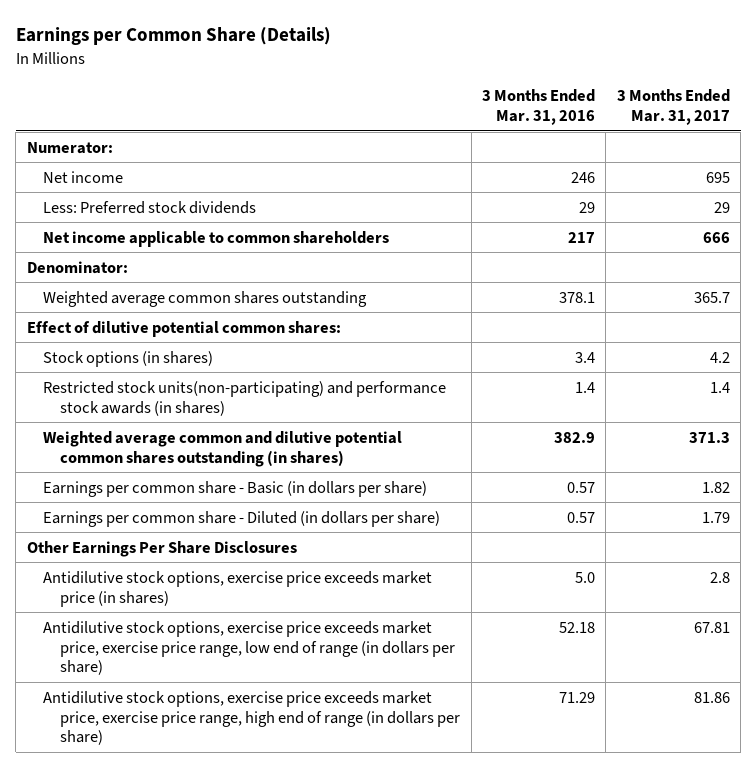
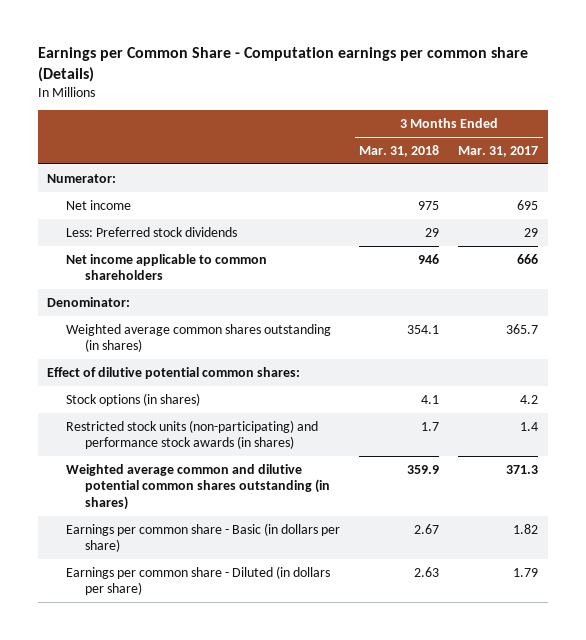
[15,27,331,46] Earnings per Common Share (Details) -> [37,47,528,83] Earnings per Common Share - Computation earnings per common share (Details)
[482,88,596,125] 3 Months Ended Mar. 31, 2016 -> none
none -> [359,144,440,157] Mar. 31, 2018
[43,290,368,307] Weighted average common shares outstanding -> [66,323,332,353] Weighted average common shares outstanding (in shares)
[43,380,447,416] Restricted stock units(non-participating) and performance stock awards (in shares) -> [66,419,319,450] Restricted stock units (non-participating) and performance stock awards (in shares)
[26,540,297,557] Other Earnings Per Share Disclosures -> none
[43,570,433,607] Antidilutive stock options, exercise price exceeds market price (in shares) -> none
[43,620,456,676] Antidilutive stock options, exercise price exceeds market price, exercise price range, low end of range (in dollars per share) -> none
[43,690,461,746] Antidilutive stock options, exercise price exceeds market price, exercise price range, high end of range (in dollars per share) -> none

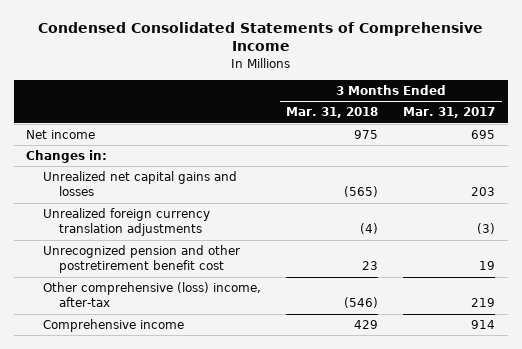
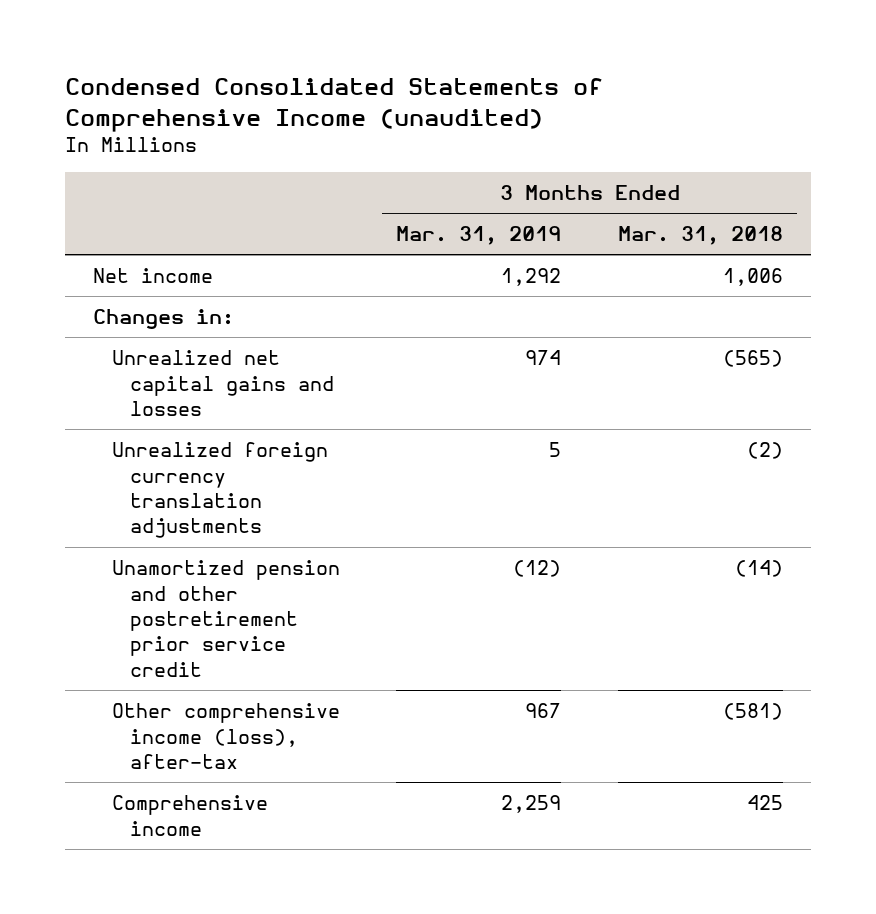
[37,21,483,52] Condensed Consolidated Statements of Comprehensive Income -> [64,78,603,132] Condensed Consolidated Statements of Comprehensive Income (unaudited)
[403,107,496,119] Mar. 31, 2017 -> none
none -> [396,226,562,246] Mar. 31, 2019
[353,130,378,140] 975 -> [722,268,783,287] 1,006
[359,223,378,235] (4) -> [746,442,783,460] (2)
[42,245,240,274] Unrecognized pension and other postretirement benefit cost -> [111,560,340,677] Unamortized pension and other postretirement prior service credit
[361,261,378,271] 23 -> [734,560,783,578] (14)
[42,282,261,308] Other comprehensive (loss) income, after-tax -> [111,703,340,769] Other comprehensive income (loss), after-tax
[343,297,378,309] (546) -> [722,703,783,721] (581)
[353,320,378,330] 429 -> [746,795,783,811] 425

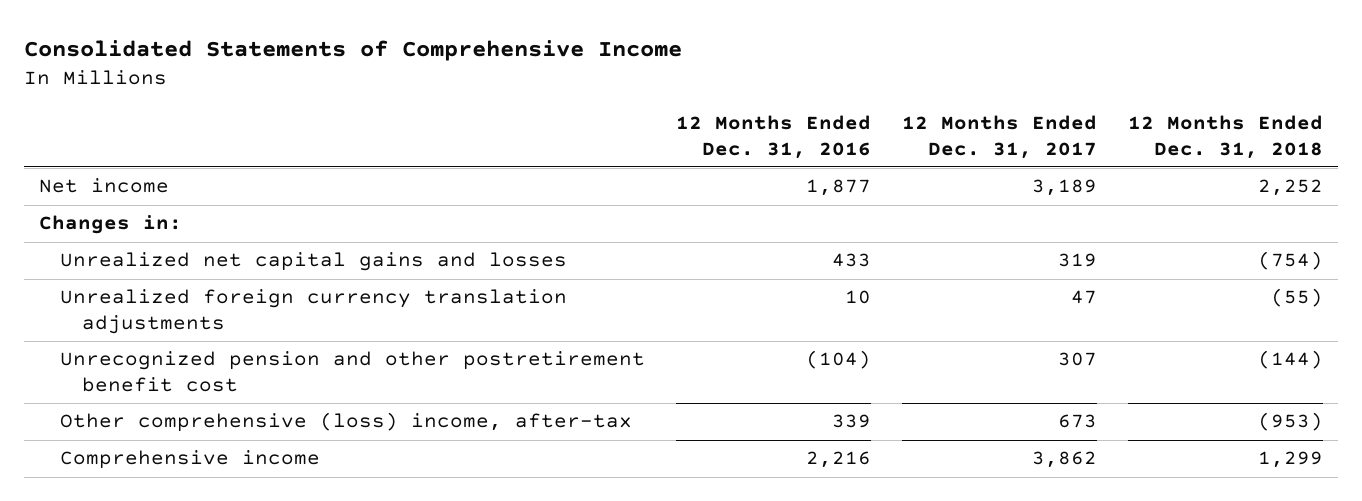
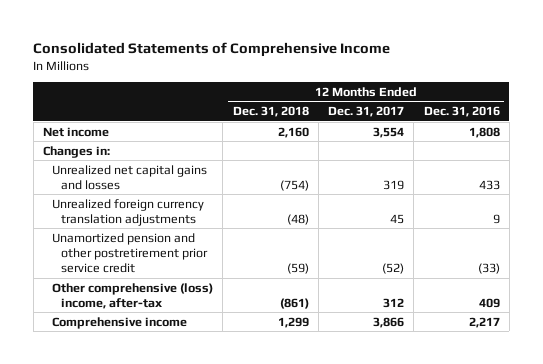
[806,179,872,197] 1,877 -> [468,126,500,138] 1,808
[1032,179,1098,197] 3,189 -> [373,126,405,138] 3,554
[1257,179,1323,197] 2,252 -> [277,126,309,138] 2,160
[845,290,872,305] 10 -> [492,213,500,224] 9
[1071,290,1098,305] 47 -> [390,213,405,224] 45
[1270,288,1323,308] (55) -> [286,213,309,225] (48)
[60,351,646,392] Unrecognized pension and other postretirement benefit cost -> [52,232,209,274] Unamortized pension and other postretirement prior service credit
[806,350,872,370] (104) -> [477,263,500,275] (33)
[1058,352,1098,367] 307 -> [382,263,405,275] (52)
[1257,350,1323,370] (144) -> [286,263,309,275] (59)
[832,414,872,429] 339 -> [478,297,500,308] 409
[1058,414,1098,429] 673 -> [383,297,405,308] 312
[1257,412,1323,432] (953) -> [279,297,309,309] (861)
[806,451,872,469] 2,216 -> [468,316,500,328] 2,217
[1032,451,1098,469] 3,862 -> [373,316,405,328] 3,866

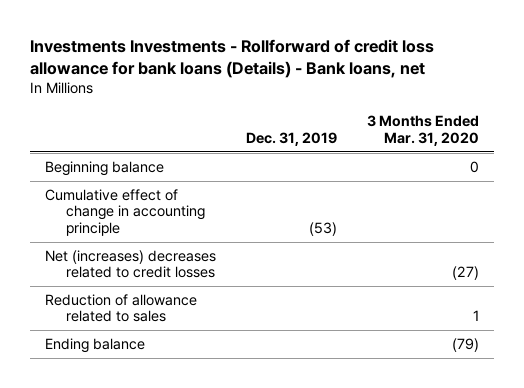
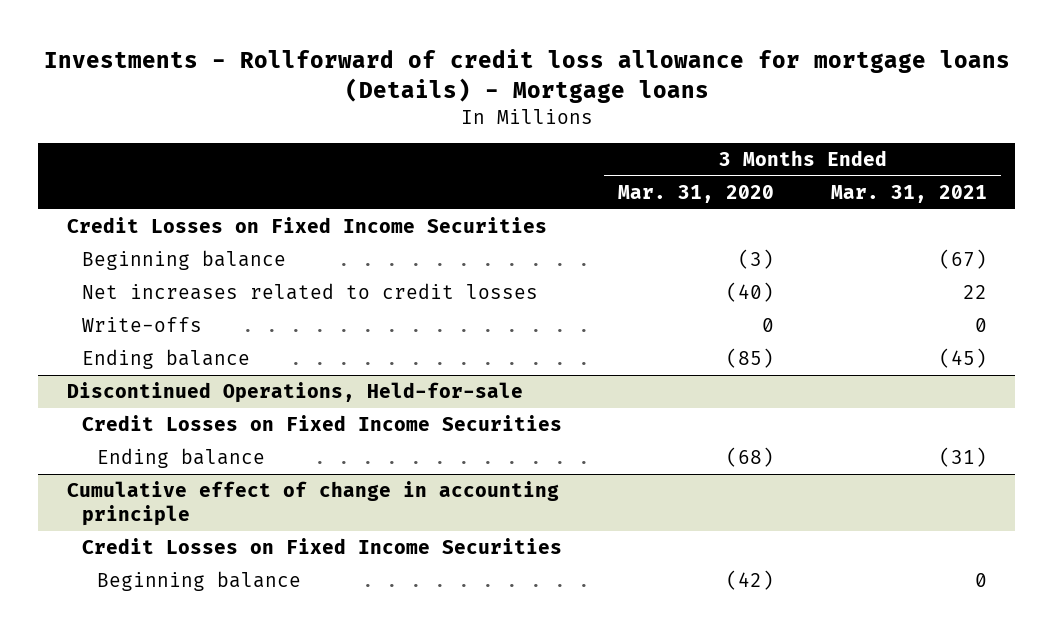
[29,38,434,78] Investments Investments - Rollforward of credit loss allowance for bank loans (Details) - Bank loans, net -> [43,49,1010,104] Investments - Rollforward of credit loss allowance for mortgage loans (Details) - Mortgage loans
[245,131,337,146] Dec. 31, 2019 -> none
none -> [830,185,987,204] Mar. 31, 2021
[44,188,205,236] Cumulative effect of change in accounting principle -> none
[44,293,197,323] Reduction of allowance related to sales -> none
none -> [66,217,547,234] Credit Losses on Fixed Income Securities
[469,160,479,173] 0 -> [738,249,775,270] (3)
[44,249,216,279] Net (increases) decreases related to credit losses -> [81,283,538,301] Net increases related to credit losses
[451,266,479,281] (27) -> [726,282,775,303] (40)
none -> [81,317,202,333] Write-offs
[451,337,479,352] (79) -> [726,348,775,369] (85)
none -> [66,382,523,404] Discontinued Operations, Held-for-sale
none -> [81,415,562,432] Credit Losses on Fixed Income Securities
none -> [96,448,265,469] Ending balance
none -> [66,481,559,527] Cumulative effect of change in accounting principle
none -> [81,538,562,555] Credit Losses on Fixed Income Securities
none -> [96,571,301,592] Beginning balance

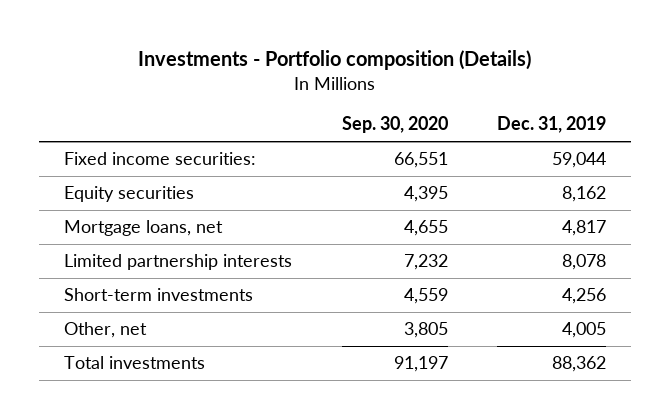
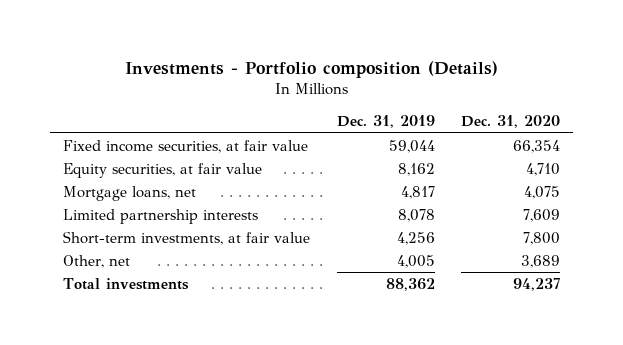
[341,116,448,134] Sep. 30, 2020 -> none
none -> [460,115,560,129] Dec. 31, 2020
[64,152,257,166] Fixed income securities: -> [63,139,309,153] Fixed income securities, at fair value
[64,186,195,203] Equity securities -> [63,162,263,178] Equity securities, at fair value
[64,288,254,302] Short-term investments -> [63,230,311,245] Short-term investments, at fair value

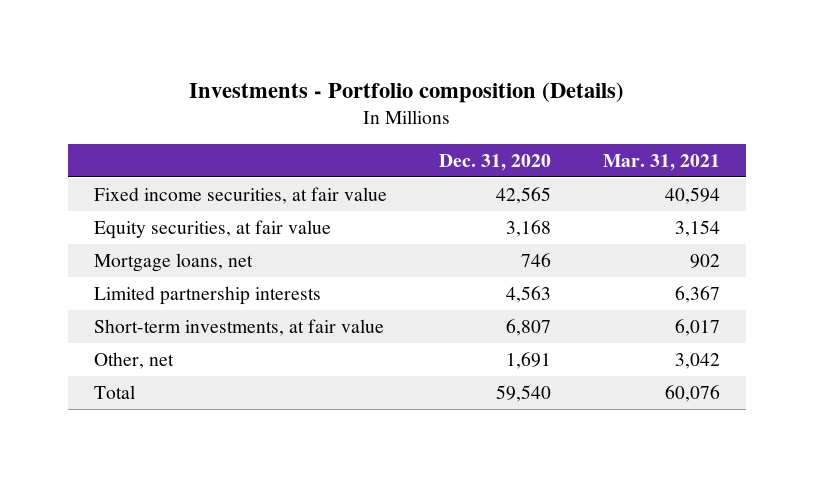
[336,115,435,129] Dec. 31, 2019 -> none
none -> [602,153,720,171] Mar. 31, 2021
[512,139,560,153] 66,354 -> [495,186,551,204] 42,565
[525,162,560,176] 4,710 -> [505,219,551,237] 3,168
[523,185,560,199] 4,075 -> [520,252,551,267] 746
[522,208,560,222] 7,609 -> [505,285,551,303] 4,563
[522,231,560,245] 7,800 -> [505,318,551,336] 6,807
[520,254,560,268] 3,689 -> [505,351,551,369] 1,691
[63,277,190,290] Total investments -> [93,384,135,399] Total
[512,277,560,291] 94,237 -> [495,384,551,402] 59,540

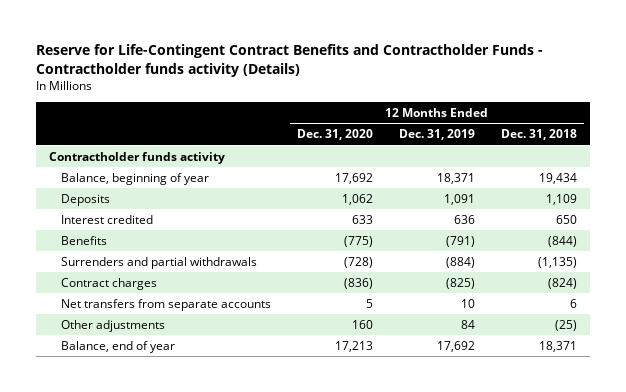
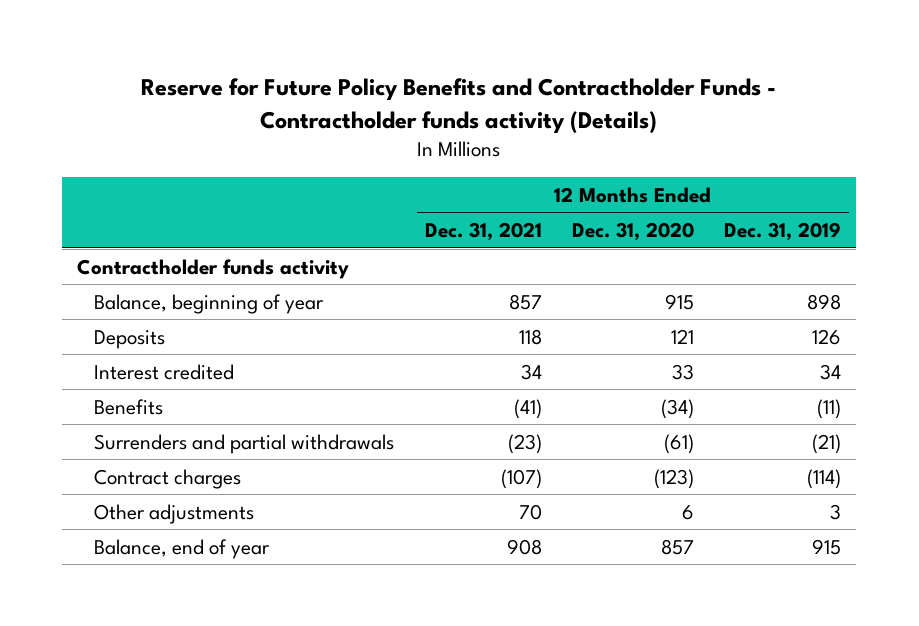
[36,43,544,77] Reserve for Life-Contingent Contract Benefits and Contractholder Funds - Contractholder funds activity (Details) -> [141,77,777,133] Reserve for Future Policy Benefits and Contractholder Funds - Contractholder funds activity (Details)
[501,129,578,141] Dec. 31, 2018 -> none
none -> [424,221,542,241] Dec. 31, 2021
[60,298,271,311] Net transfers from separate accounts -> none
[334,172,373,184] 17,692 -> [664,293,694,310] 915
[437,172,476,184] 18,371 -> [807,293,842,310] 898
[341,193,373,205] 1,062 -> [670,328,694,344] 121
[444,193,476,205] 1,091 -> [812,328,842,345] 126
[351,214,373,224] 633 -> [671,363,694,380] 33
[454,214,476,224] 636 -> [820,363,842,380] 34
[343,235,373,247] (775) -> [660,398,694,419] (34)
[446,235,476,247] (791) -> [817,398,842,419] (11)
[343,256,373,268] (728) -> [663,433,694,454] (61)
[446,256,476,268] (884) -> [812,433,842,454] (21)
[343,277,373,289] (836) -> [653,468,694,489] (123)
[446,277,476,289] (825) -> [807,468,842,489] (114)
[351,319,373,329] 160 -> [681,504,694,520] 6
[461,319,476,329] 84 -> [830,503,842,520] 3
[334,340,373,352] 17,213 -> [660,538,694,555] 857
[437,340,476,352] 17,692 -> [812,538,842,555] 915

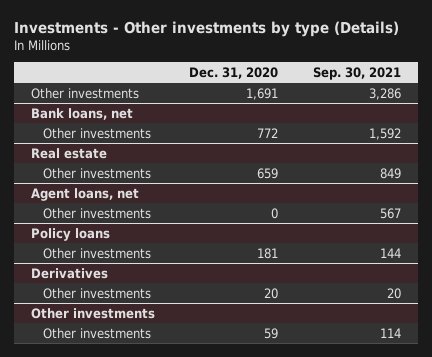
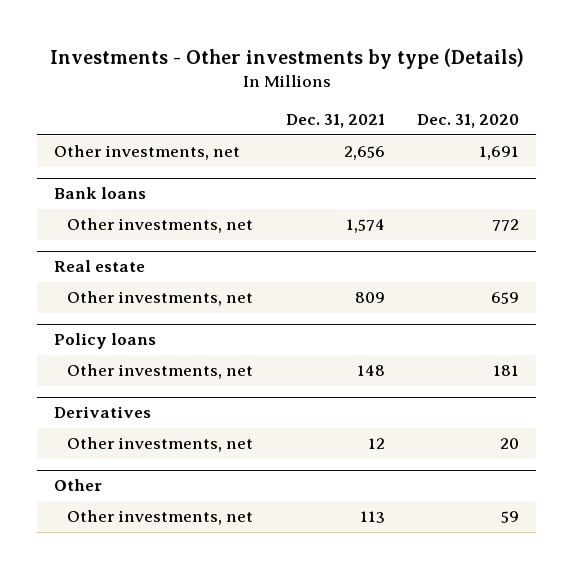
[313,66,402,80] Sep. 30, 2021 -> none
none -> [285,114,385,129] Dec. 31, 2021
[30,87,139,99] Other investments -> [53,145,240,161] Other investments, net
[30,107,133,120] Bank loans, net -> [53,187,146,200] Bank loans
[43,127,152,139] Other investments -> [66,218,253,234] Other investments, net
[30,187,139,201] Agent loans, net -> none
[43,207,152,219] Other investments -> none
[43,167,152,179] Other investments -> [66,291,253,307] Other investments, net
[43,247,152,259] Other investments -> [66,364,253,380] Other investments, net
[43,287,152,299] Other investments -> [66,437,253,453] Other investments, net
[30,307,155,319] Other investments -> [53,479,102,492] Other
[43,327,152,339] Other investments -> [66,510,253,526] Other investments, net

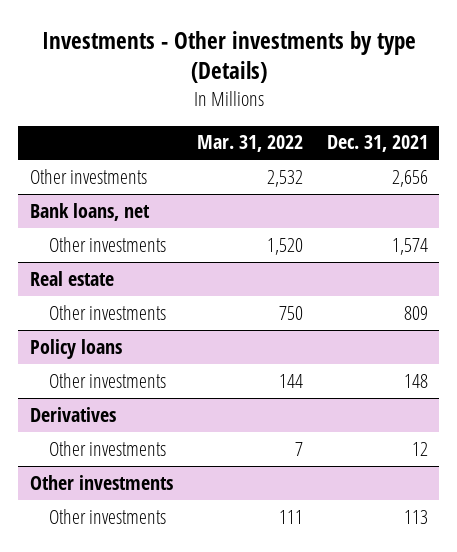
[417,114,520,129] Dec. 31, 2020 -> none
none -> [196,135,303,153] Mar. 31, 2022
[53,145,240,161] Other investments, net -> [29,168,147,184] Other investments
[53,187,146,200] Bank loans -> [29,202,150,221] Bank loans, net
[66,218,253,234] Other investments, net -> [48,236,166,252] Other investments
[66,291,253,307] Other investments, net -> [48,304,166,320] Other investments
[66,364,253,380] Other investments, net -> [48,372,166,388] Other investments
[66,437,253,453] Other investments, net -> [48,440,166,456] Other investments
[53,479,102,492] Other -> [29,474,173,490] Other investments
[66,510,253,526] Other investments, net -> [48,508,166,524] Other investments

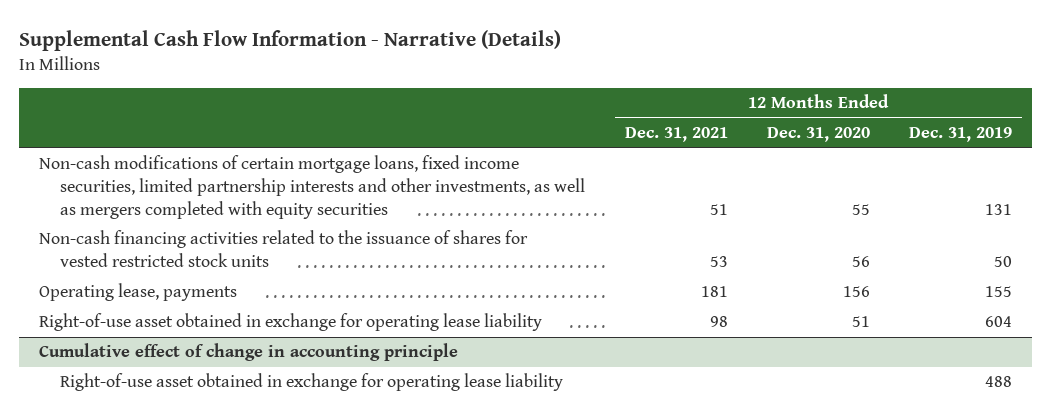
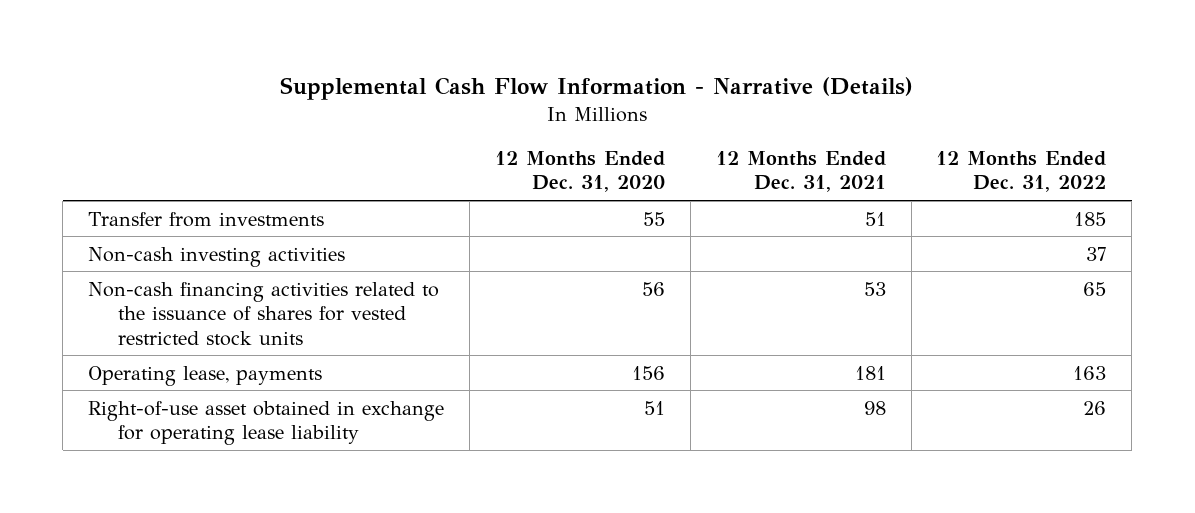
[909,127,1013,143] Dec. 31, 2019 -> none
none -> [936,150,1107,193] 12 Months Ended Dec. 31, 2022
[38,155,586,219] Non-cash modifications of certain mortgage loans, fixed income securities, limited partnership interests and other investments, as well as mergers completed with equity securities -> [88,211,325,227] Transfer from investments
none -> [88,246,346,267] Non-cash investing activities
[38,343,458,362] Cumulative effect of change in accounting principle -> none
[60,373,564,392] Right-of-use asset obtained in exchange for operating lease liability -> none

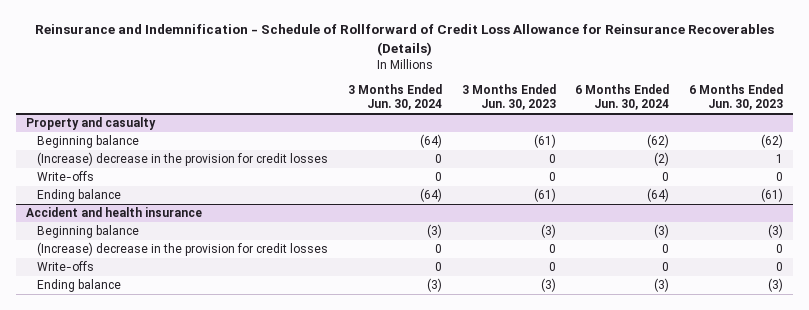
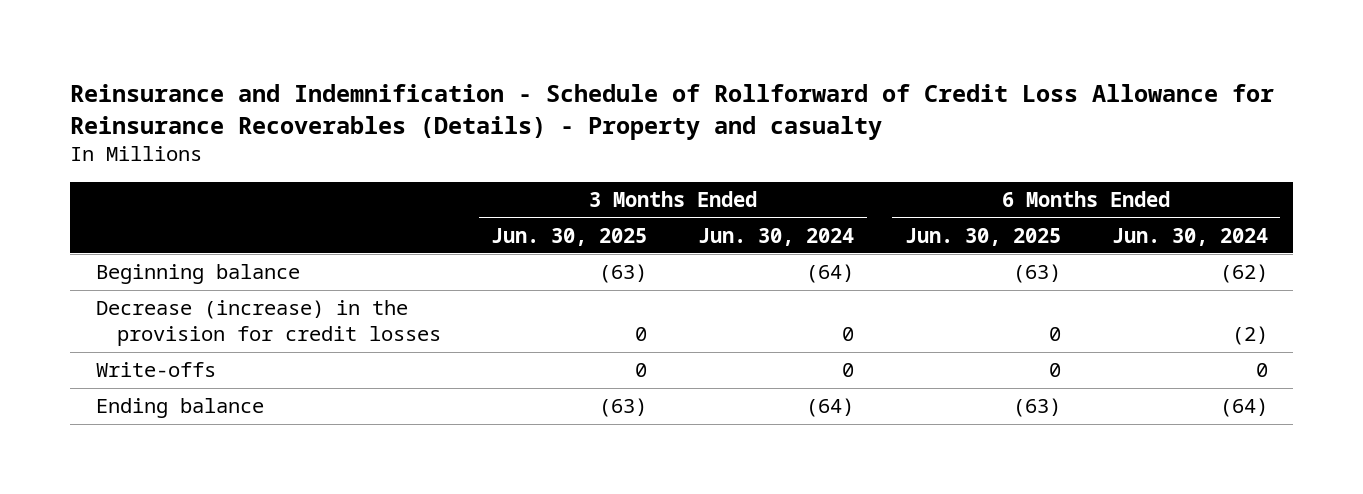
[34,24,774,56] Reinsurance and Indemnification - Schedule of Rollforward of Credit Loss Allowance for Reinsurance Recoverables (Details) -> [70,83,1275,140] Reinsurance and Indemnification - Schedule of Rollforward of Credit Loss Allowance for Reinsurance Recoverables (Details) - Property and casualty
[461,83,556,111] 3 Months Ended Jun. 30, 2023 -> none
[689,83,784,111] 6 Months Ended Jun. 30, 2023 -> none
none -> [491,227,648,246] Jun. 30, 2025
none -> [904,227,1061,246] Jun. 30, 2025
[26,117,157,131] Property and casualty -> none
[36,152,328,167] (Increase) decrease in the provision for credit losses -> [95,300,441,347] Decrease (increase) in the provision for credit losses
[26,207,203,218] Accident and health insurance -> none
[36,225,139,239] Beginning balance -> none
[36,242,328,257] (Increase) decrease in the provision for credit losses -> none
[36,261,94,272] Write-offs -> none
[36,279,121,293] Ending balance -> none

